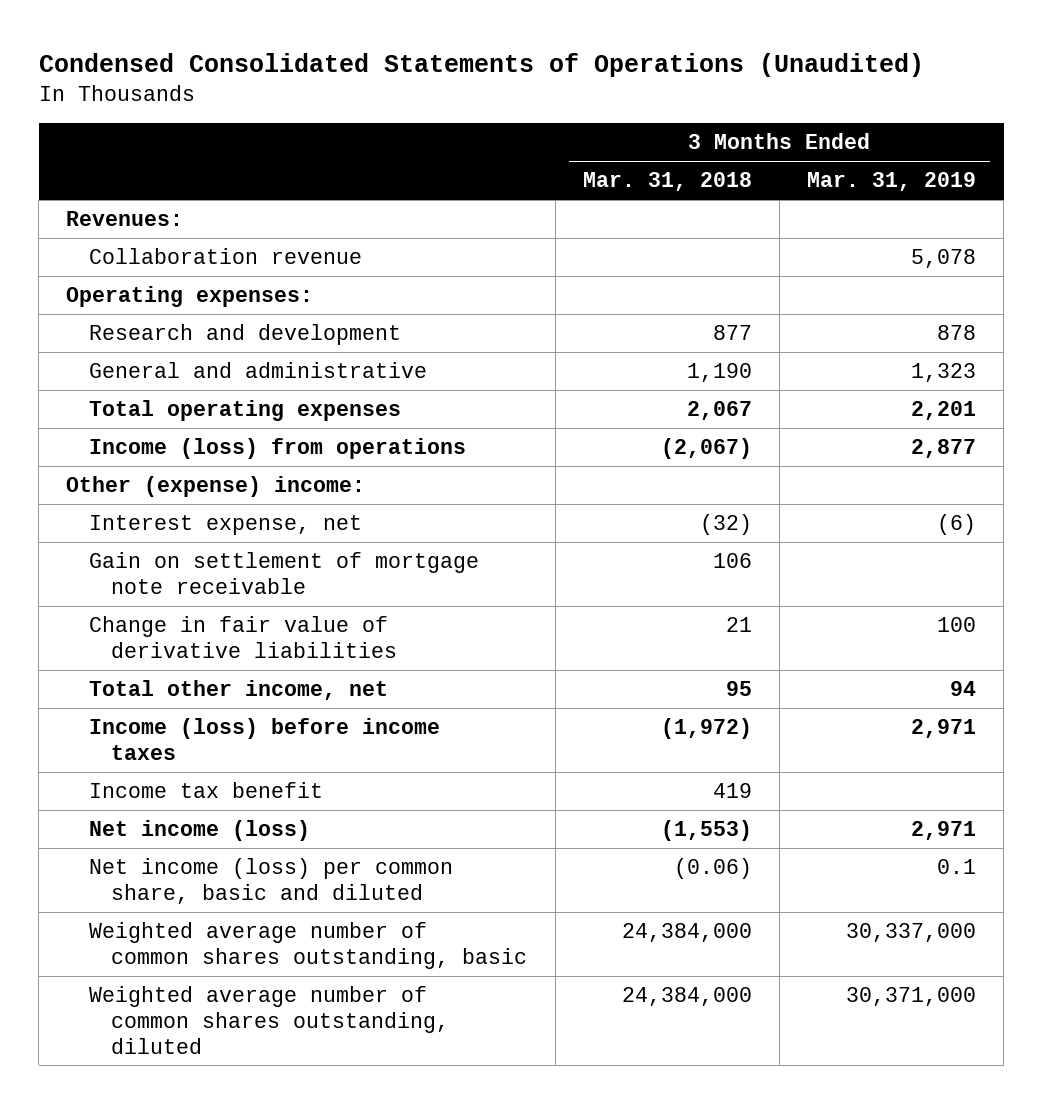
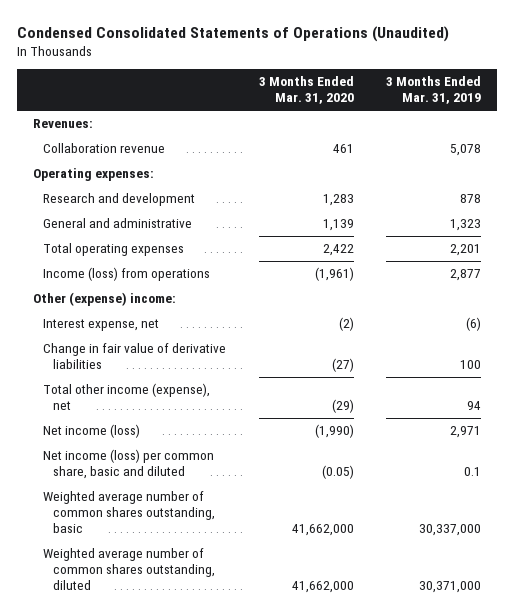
[582,172,752,192] Mar. 31, 2018 -> none
none -> [258,76,354,105] 3 Months Ended Mar. 31, 2020
[88,552,479,594] Gain on settlement of mortgage note receivable -> none
[88,718,440,760] Income (loss) before income taxes -> none
[88,782,323,799] Income tax benefit -> none
[88,680,388,701] Total other income, net -> [43,383,211,410] Total other income (expense), net

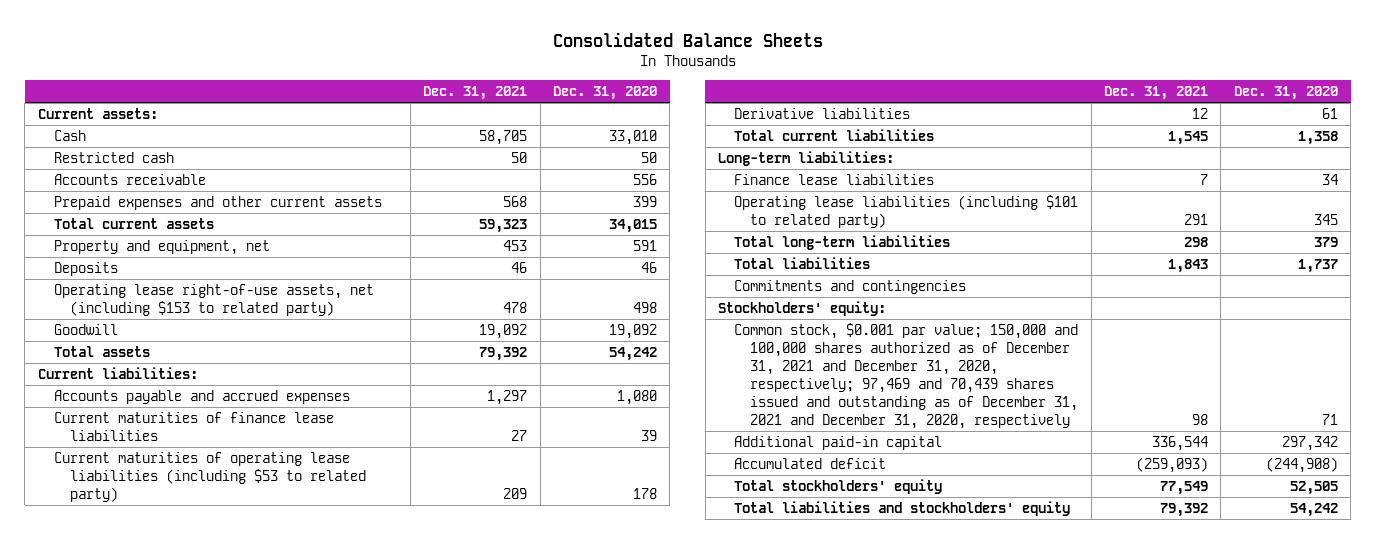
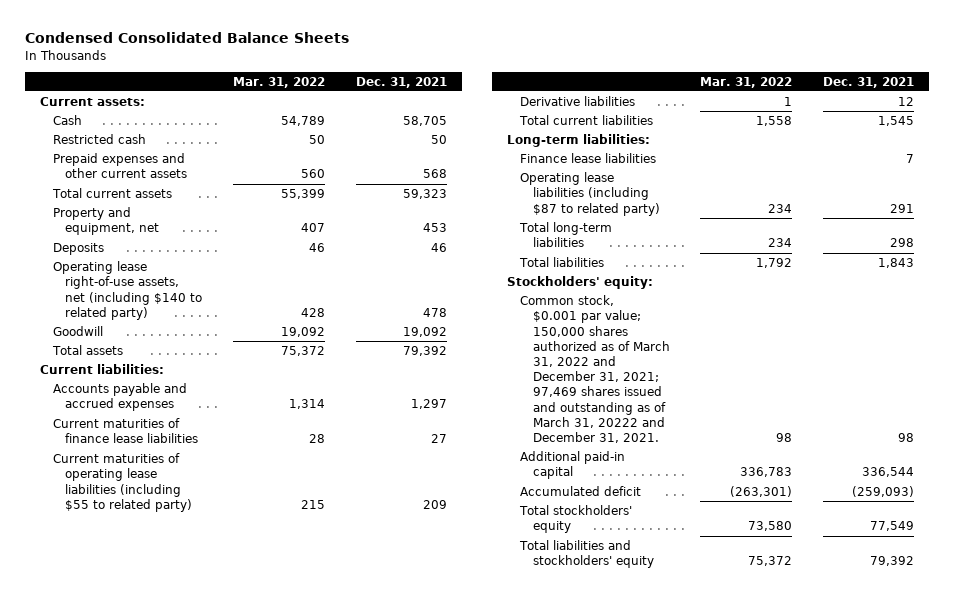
[552,31,823,47] Consolidated Balance Sheets -> [24,32,349,44] Condensed Consolidated Balance Sheets
[553,85,658,100] Dec. 31, 2020 -> none
none -> [232,76,325,88] Mar. 31, 2022
[53,174,206,186] Accounts receivable -> none
[53,284,374,317] Operating lease right-of-use assets, net (including $153 to related party) -> [52,261,203,320] Operating lease right-of-use assets, net (including $140 to related party)
[53,452,366,503] Current maturities of operating lease liabilities (including $53 to related party) -> [52,453,193,512] Current maturities of operating lease liabilities (including $55 to related party)
[734,195,1079,229] Operating lease liabilities (including $101 to related party) -> [520,172,660,216] Operating lease liabilities (including $87 to related party)
[734,280,967,295] Commitments and contingencies -> none
[734,323,1079,430] Common stock, $0.001 par value; 150,000 and 100,000 shares authorized as of December 31, 2021 and December 31, 2020, respectively; 97,469 and 70,439 shares issued and outstanding as of December 31, 2021 and December 31, 2020, respectively -> [520,295,670,444] Common stock, $0.001 par value; 150,000 shares authorized as of March 31, 2022 and December 31, 2021; 97,469 shares issued and outstanding as of March 31, 20222 and December 31, 2021.

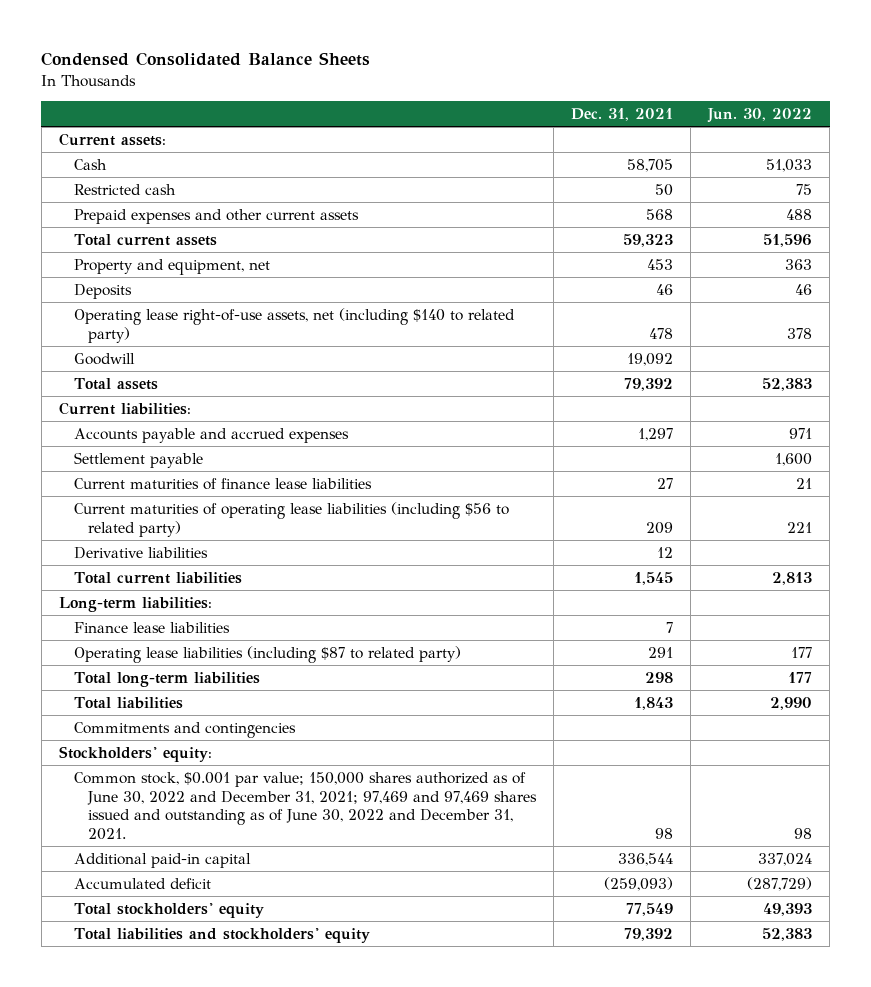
[232,76,325,88] Mar. 31, 2022 -> none
none -> [707,107,813,123] Jun. 30, 2022
none -> [73,451,203,468] Settlement payable
[52,453,193,512] Current maturities of operating lease liabilities (including $55 to related party) -> [73,501,509,537] Current maturities of operating lease liabilities (including $56 to related party)
none -> [73,721,296,738] Commitments and contingencies
[520,295,670,444] Common stock, $0.001 par value; 150,000 shares authorized as of March 31, 2022 and December 31, 2021; 97,469 shares issued and outstanding as of March 31, 20222 and December 31, 2021. -> [73,771,538,840] Common stock, $0.001 par value; 150,000 shares authorized as of June 30, 2022 and December 31, 2021; 97,469 and 97,469 shares issued and outstanding as of June 30, 2022 and December 31, 2021.

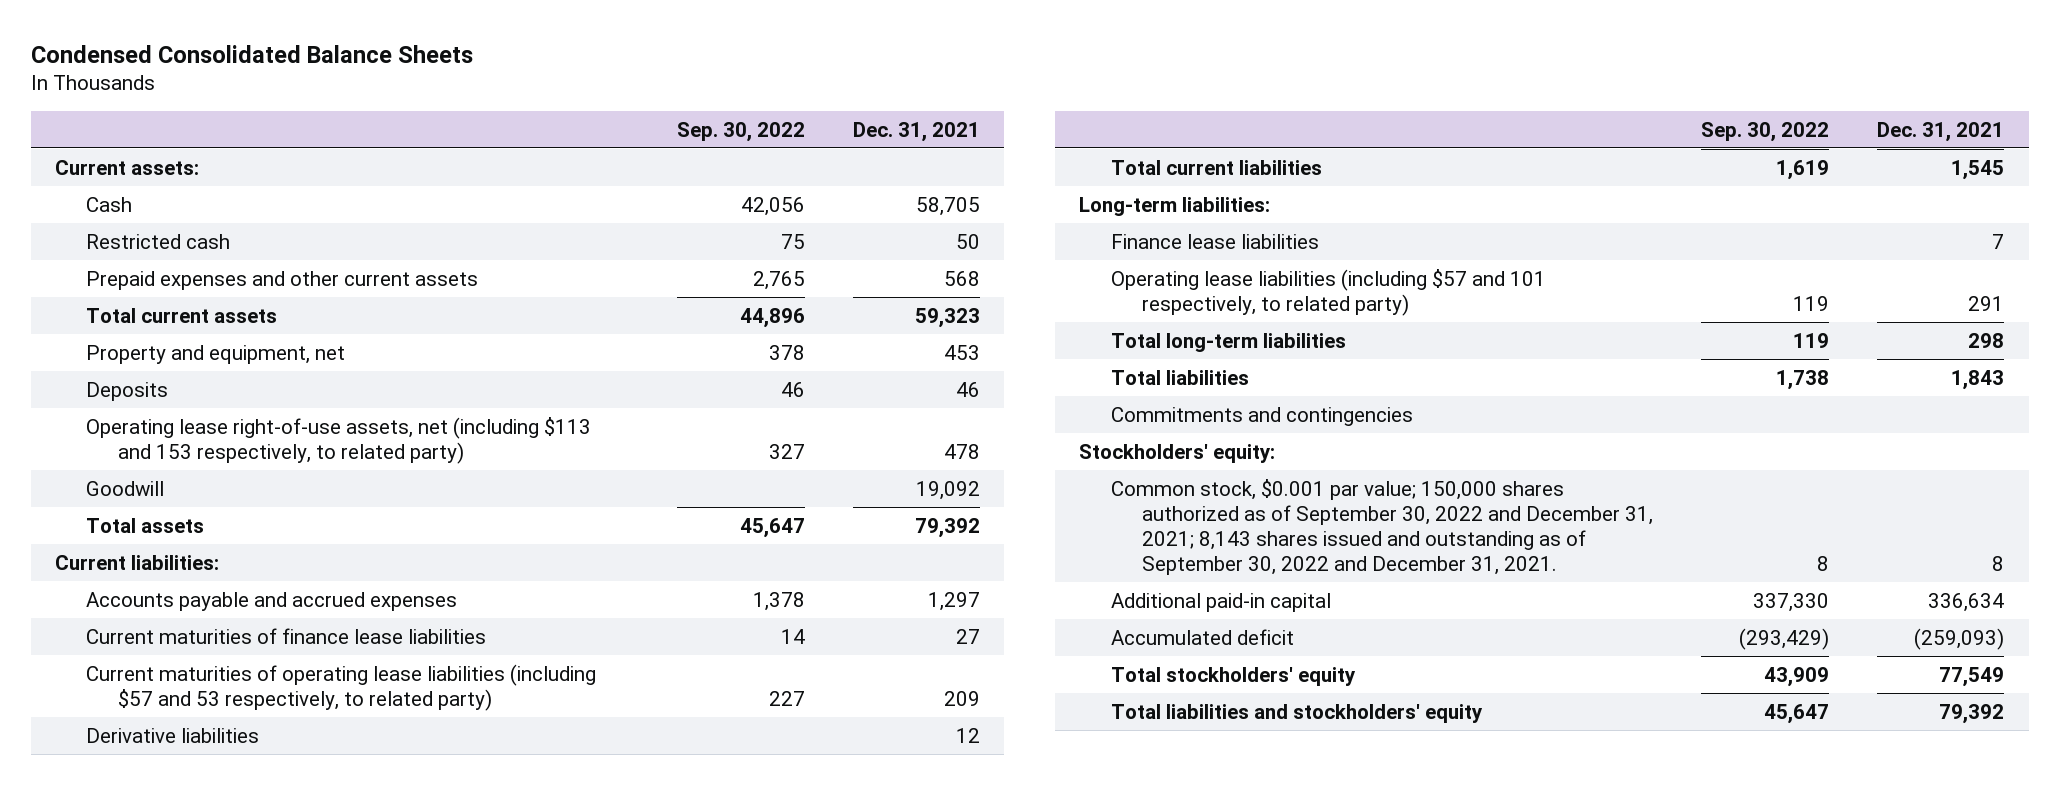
[707,107,813,123] Jun. 30, 2022 -> none
none -> [676,121,805,142] Sep. 30, 2022
[73,307,515,343] Operating lease right-of-use assets, net (including $140 to related party) -> [86,416,592,464] Operating lease right-of-use assets, net (including $113 and 153 respectively, to related party)
[73,451,203,468] Settlement payable -> none
[73,501,509,537] Current maturities of operating lease liabilities (including $56 to related party) -> [86,663,597,711] Current maturities of operating lease liabilities (including $57 and 53 respectively, to related party)
[73,645,461,663] Operating lease liabilities (including $87 to related party) -> [1110,268,1546,316] Operating lease liabilities (including $57 and 101 respectively, to related party)
[73,771,538,840] Common stock, $0.001 par value; 150,000 shares authorized as of June 30, 2022 and December 31, 2021; 97,469 and 97,469 shares issued and outstanding as of June 30, 2022 and December 31, 2021. -> [1110,478,1654,575] Common stock, $0.001 par value; 150,000 shares authorized as of September 30, 2022 and December 31, 2021; 8,143 shares issued and outstanding as of September 30, 2022 and December 31, 2021.
[655,827,674,839] 98 -> [1992,555,2005,571] 8
[618,852,674,866] 336,544 -> [1928,592,2005,612] 336,634

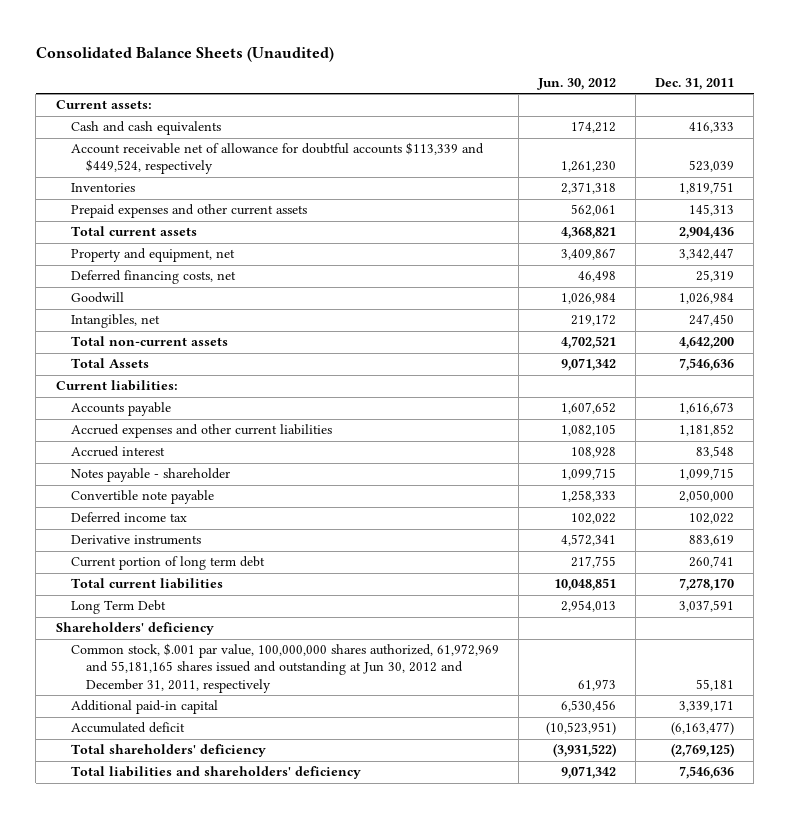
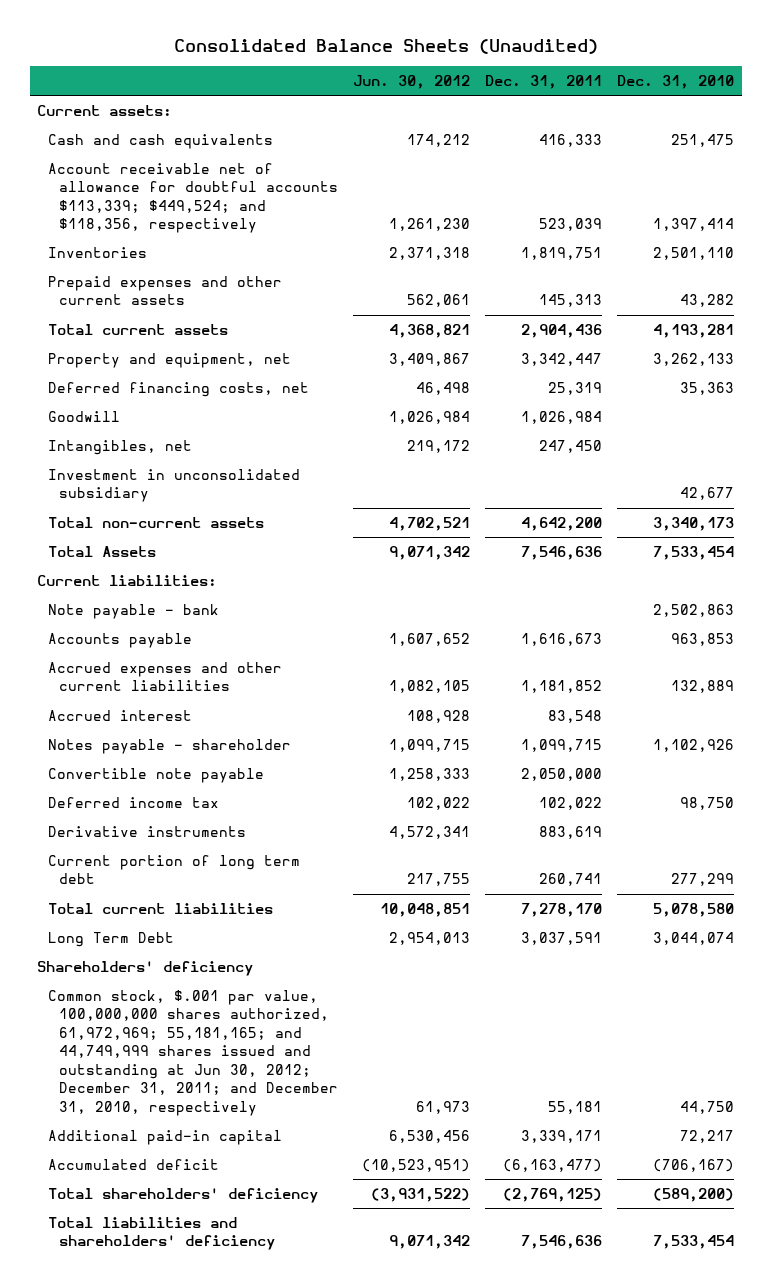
none -> [617,75,735,90] Dec. 31, 2010
[70,142,484,175] Account receivable net of allowance for doubtful accounts $113,339 and $449,524, respectively -> [47,162,338,234] Account receivable net of allowance for doubtful accounts $113,339; $449,524; and $118,356, respectively
none -> [47,468,300,503] Investment in unconsolidated subsidiary
none -> [47,603,219,619] Note payable - bank
[70,643,499,693] Common stock, $.001 par value, 100,000,000 shares authorized, 61,972,969 and 55,181,165 shares issued and outstanding at Jun 30, 2012 and December 31, 2011, respectively -> [47,989,338,1116] Common stock, $.001 par value, 100,000,000 shares authorized, 61,972,969; 55,181,165; and 44,749,999 shares issued and outstanding at Jun 30, 2012; December 31, 2011; and December 31, 2010, respectively

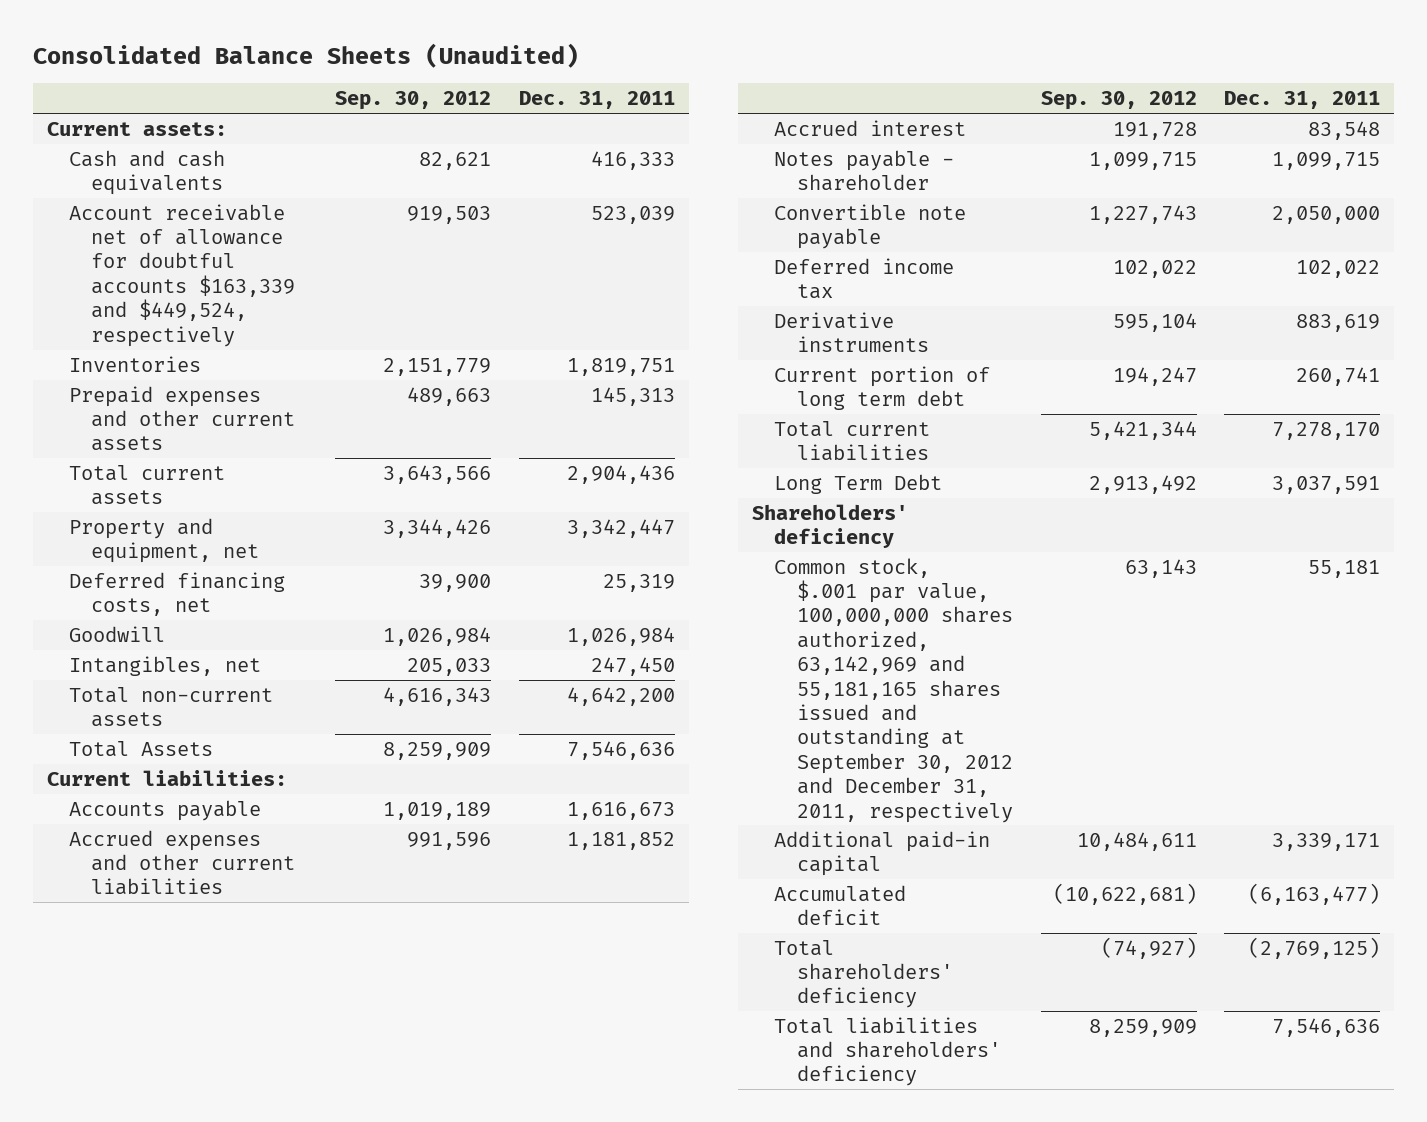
[352,75,470,90] Jun. 30, 2012 -> none
[617,75,735,90] Dec. 31, 2010 -> none
none -> [335,91,492,111] Sep. 30, 2012
[47,162,338,234] Account receivable net of allowance for doubtful accounts $113,339; $449,524; and $118,356, respectively -> [69,203,296,347] Account receivable net of allowance for doubtful accounts $163,339 and $449,524, respectively
[47,468,300,503] Investment in unconsolidated subsidiary -> none
[47,603,219,619] Note payable - bank -> none
[47,989,338,1116] Common stock, $.001 par value, 100,000,000 shares authorized, 61,972,969; 55,181,165; and 44,749,999 shares issued and outstanding at Jun 30, 2012; December 31, 2011; and December 31, 2010, respectively -> [774,557,1013,823] Common stock, $.001 par value, 100,000,000 shares authorized, 63,142,969 and 55,181,165 shares issued and outstanding at September 30, 2012 and December 31, 2011, respectively

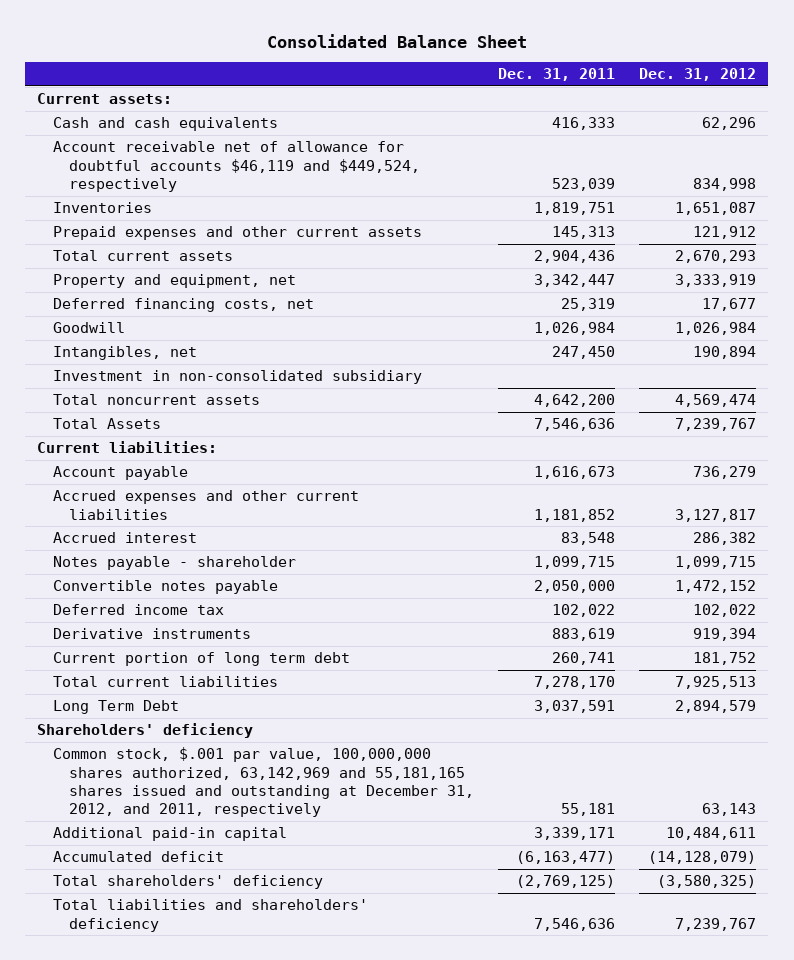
[32,42,579,68] Consolidated Balance Sheets (Unaudited) -> [266,33,527,48] Consolidated Balance Sheet
[335,91,492,111] Sep. 30, 2012 -> none
none -> [639,68,757,82] Dec. 31, 2012
[69,203,296,347] Account receivable net of allowance for doubtful accounts $163,339 and $449,524, respectively -> [53,141,421,192] Account receivable net of allowance for doubtful accounts $46,119 and $449,524, respectively
none -> [53,370,423,385] Investment in non-consolidated subsidiary
[69,686,274,728] Total non-current assets -> [53,394,261,406] Total noncurrent assets
[69,799,262,821] Accounts payable -> [53,466,189,481] Account payable
[774,203,967,250] Convertible note payable -> [53,580,279,595] Convertible notes payable
[774,557,1013,823] Common stock, $.001 par value, 100,000,000 shares authorized, 63,142,969 and 55,181,165 shares issued and outstanding at September 30, 2012 and December 31, 2011, respectively -> [53,747,475,818] Common stock, $.001 par value, 100,000,000 shares authorized, 63,142,969 and 55,181,165 shares issued and outstanding at December 31, 2012, and 2011, respectively

